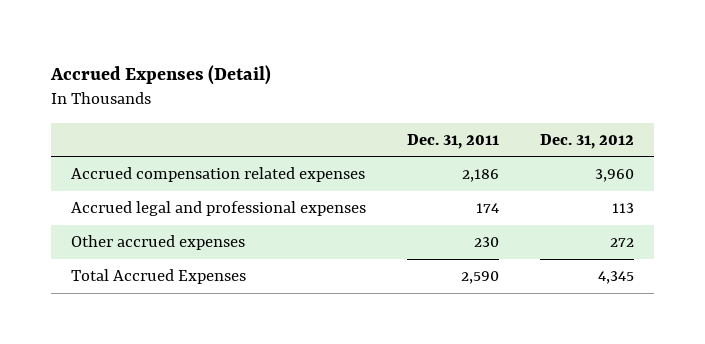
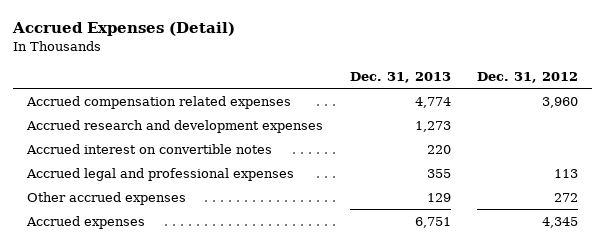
[406,133,499,149] Dec. 31, 2011 -> none
none -> [349,71,451,83] Dec. 31, 2013
none -> [25,119,323,133] Accrued research and development expenses
none -> [25,143,272,154] Accrued interest on convertible notes
[71,269,247,285] Total Accrued Expenses -> [25,215,145,229] Accrued expenses

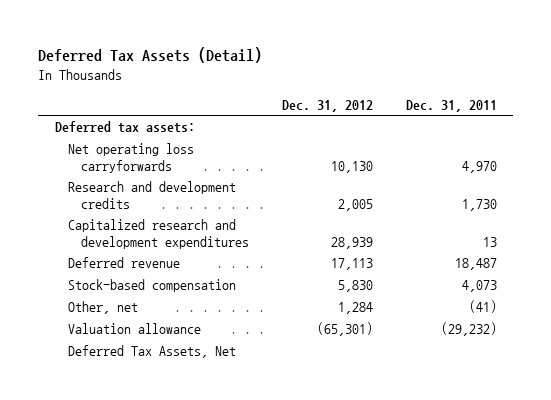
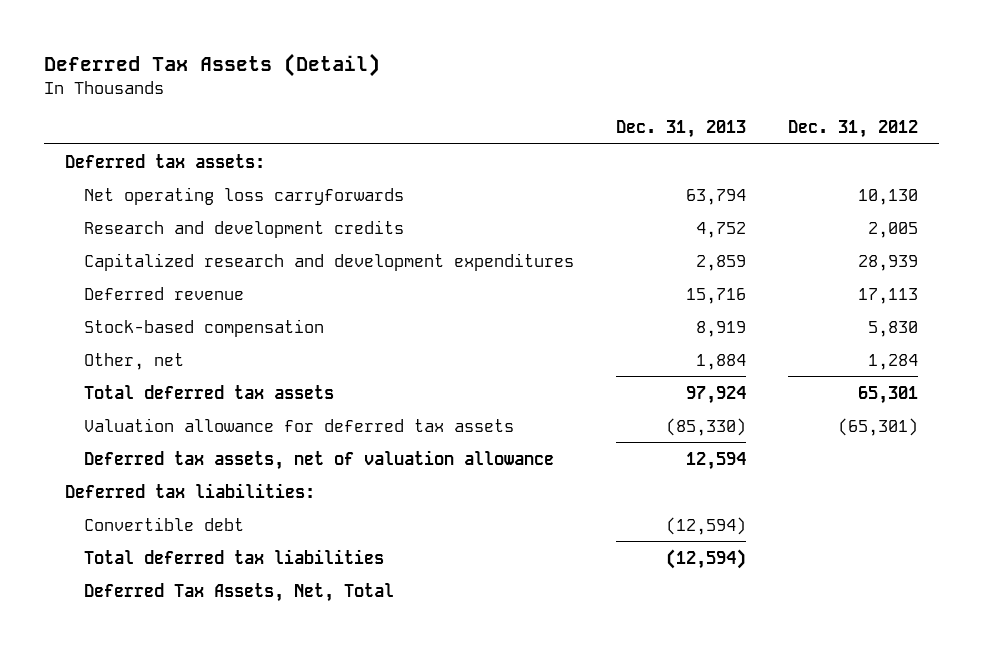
[405,99,497,112] Dec. 31, 2011 -> none
none -> [616,120,747,139] Dec. 31, 2013
none -> [83,384,334,399] Total deferred tax assets
[67,323,201,335] Valuation allowance -> [83,417,514,432] Valuation allowance for deferred tax assets
[67,345,236,359] Deferred Tax Assets, Net -> [83,449,554,470] Deferred tax assets, net of valuation allowance
none -> [65,482,316,498] Deferred tax liabilities:
none -> [83,516,244,531] Convertible debt
none -> [83,548,384,564] Total deferred tax liabilities
none -> [83,582,394,602] Deferred Tax Assets, Net, Total

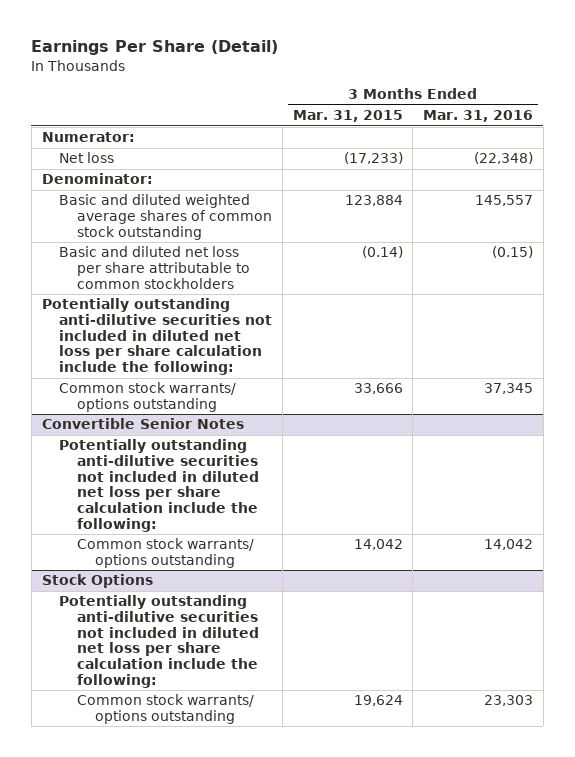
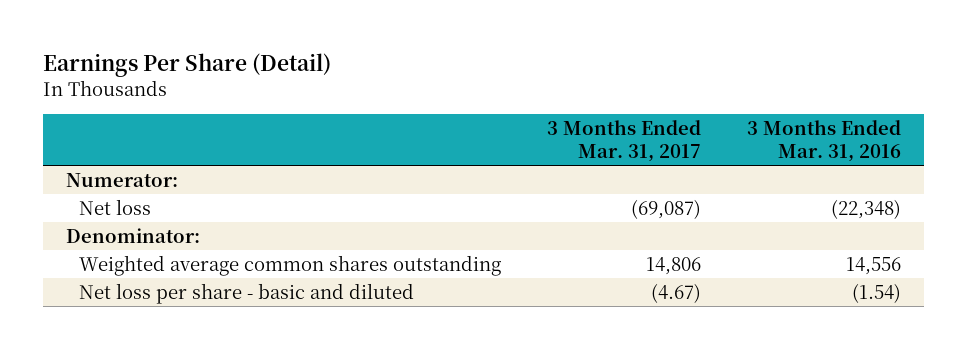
[292,110,403,123] Mar. 31, 2015 -> none
none -> [547,119,702,163] 3 Months Ended Mar. 31, 2017
[41,298,273,376] Potentially outstanding anti-dilutive securities not included in diluted net loss per share calculation include the following: -> none
[59,382,237,413] Common stock warrants/ options outstanding -> none
[41,418,244,430] Convertible Senior Notes -> none
[59,439,260,532] Potentially outstanding anti-dilutive securities not included in diluted net loss per share calculation include the following: -> none
[77,538,255,569] Common stock warrants/ options outstanding -> none
[41,574,153,589] Stock Options -> none
[59,595,260,688] Potentially outstanding anti-dilutive securities not included in diluted net loss per share calculation include the following: -> none
[77,694,255,725] Common stock warrants/ options outstanding -> none
[59,194,273,240] Basic and diluted weighted average shares of common stock outstanding -> [79,254,502,276] Weighted average common shares outstanding
[475,195,534,207] 145,557 -> [846,256,902,275] 14,556
[59,246,251,289] Basic and diluted net loss per share attributable to common stockholders -> [79,282,415,304] Net loss per share - basic and diluted
[492,246,534,259] (0.15) -> [852,282,902,303] (1.54)

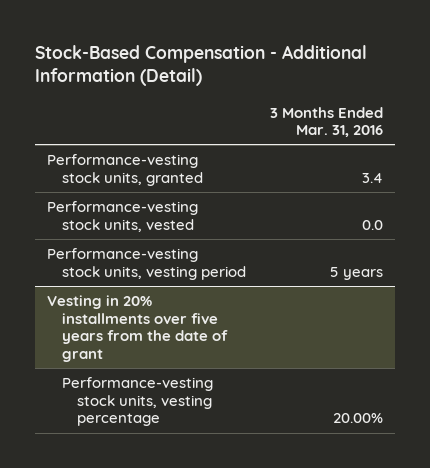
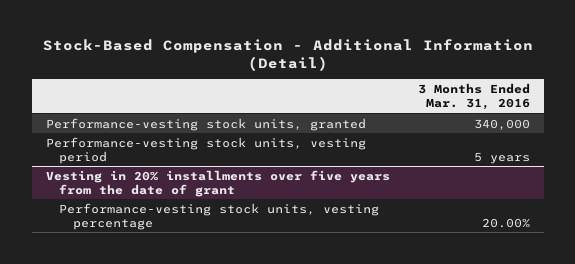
[47,201,199,232] Performance-vesting stock units, vested -> none
[361,172,383,183] 3.4 -> [473,118,530,130] 340,000

